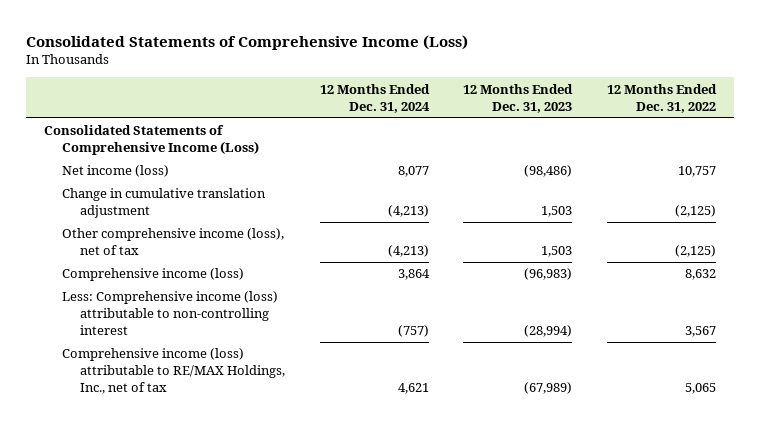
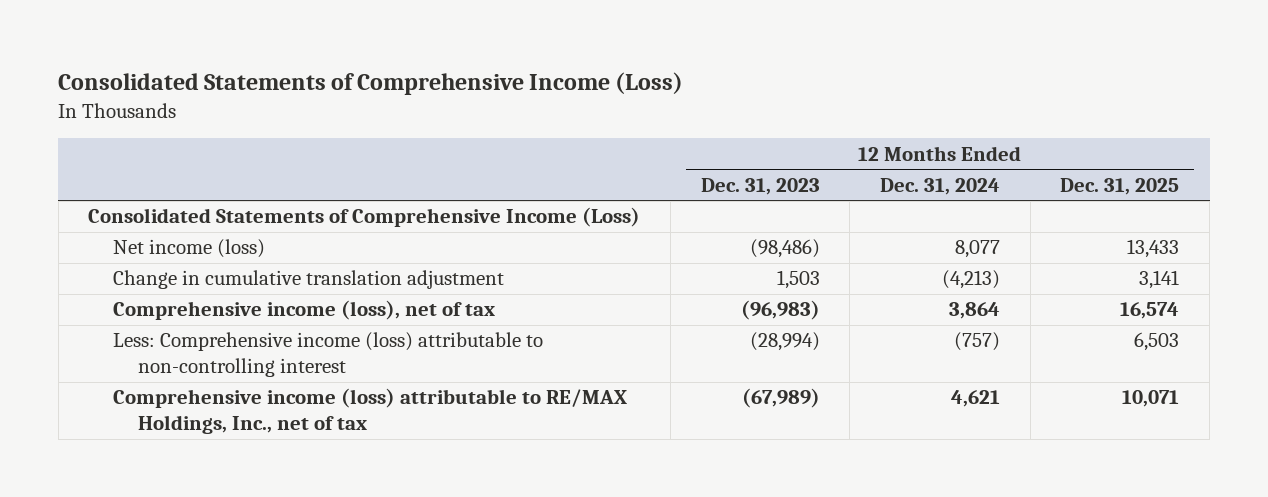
[607,83,718,113] 12 Months Ended Dec. 31, 2022 -> none
none -> [1060,177,1180,195] Dec. 31, 2025
[61,228,284,256] Other comprehensive income (loss), net of tax -> none
[61,268,244,282] Comprehensive income (loss) -> [112,300,495,321] Comprehensive income (loss), net of tax

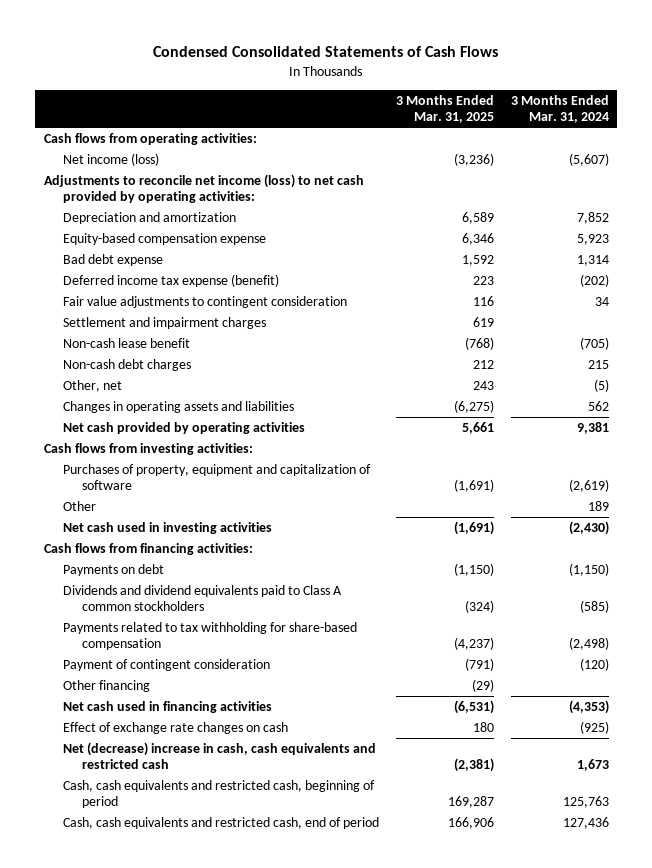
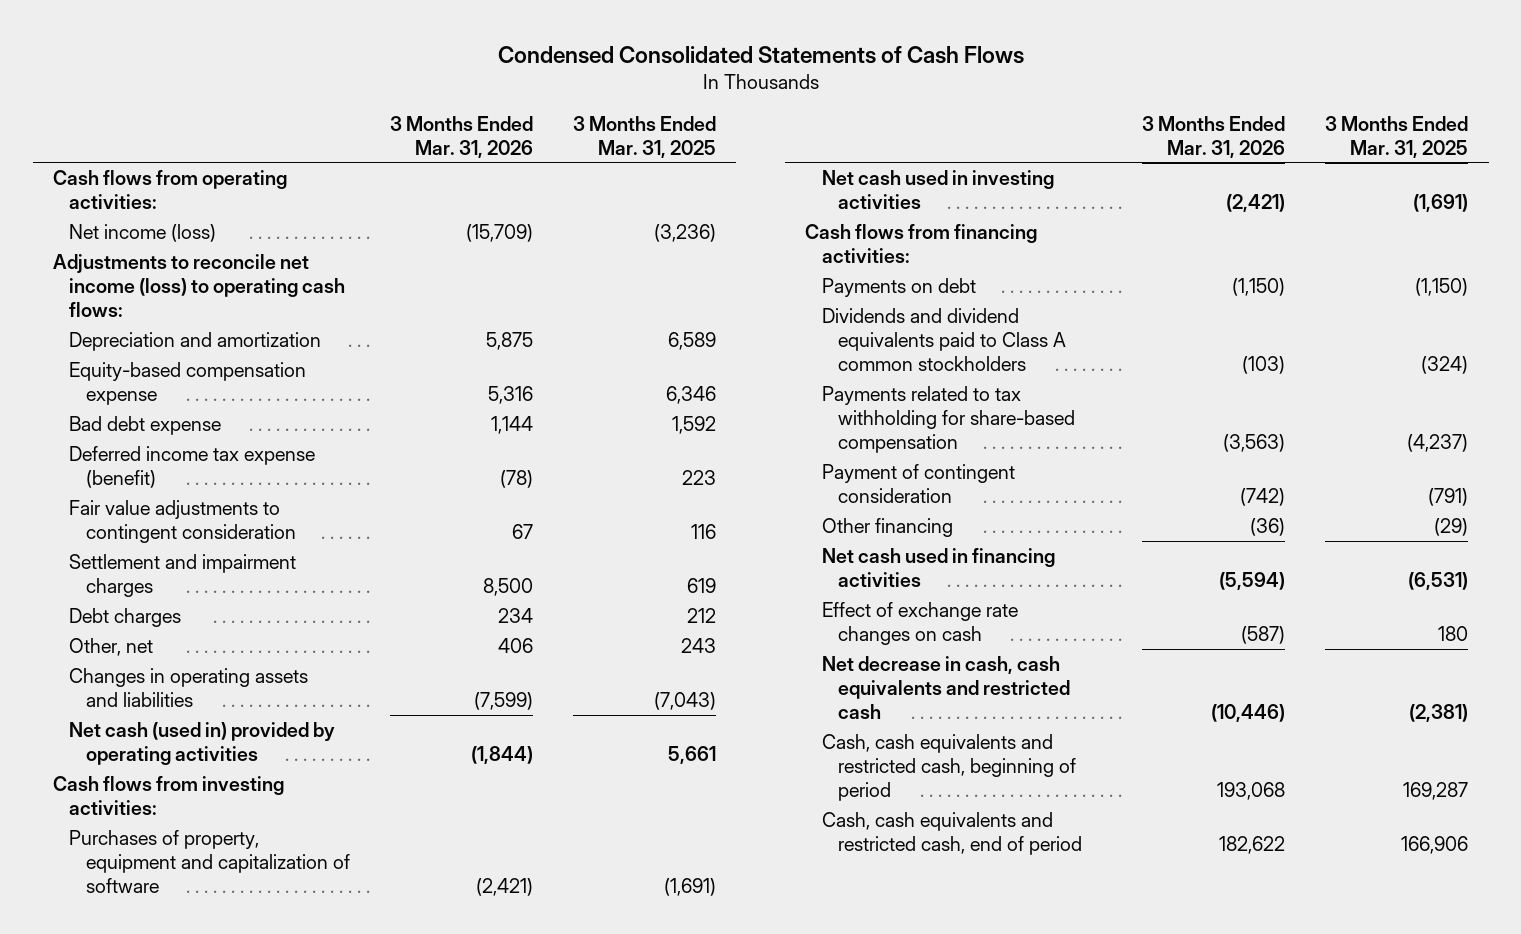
[510,95,609,124] 3 Months Ended Mar. 31, 2024 -> none
none -> [390,115,534,158] 3 Months Ended Mar. 31, 2026
[43,173,364,204] Adjustments to reconcile net income (loss) to net cash provided by operating activities: -> [52,253,346,317] Adjustments to reconcile net income (loss) to operating cash flows:
[62,337,190,348] Non-cash lease benefit -> none
[62,358,191,371] Non-cash debt charges -> [69,607,182,627] Debt charges
[453,399,494,413] (6,275) -> [654,691,717,710] (7,043)
[62,421,305,434] Net cash provided by operating activities -> [69,721,336,765] Net cash (used in) provided by operating activities
[62,500,96,511] Other -> none
[62,741,376,770] Net (decrease) increase in cash, cash equivalents and restricted cash -> [821,655,1070,719] Net decrease in cash, cash equivalents and restricted cash

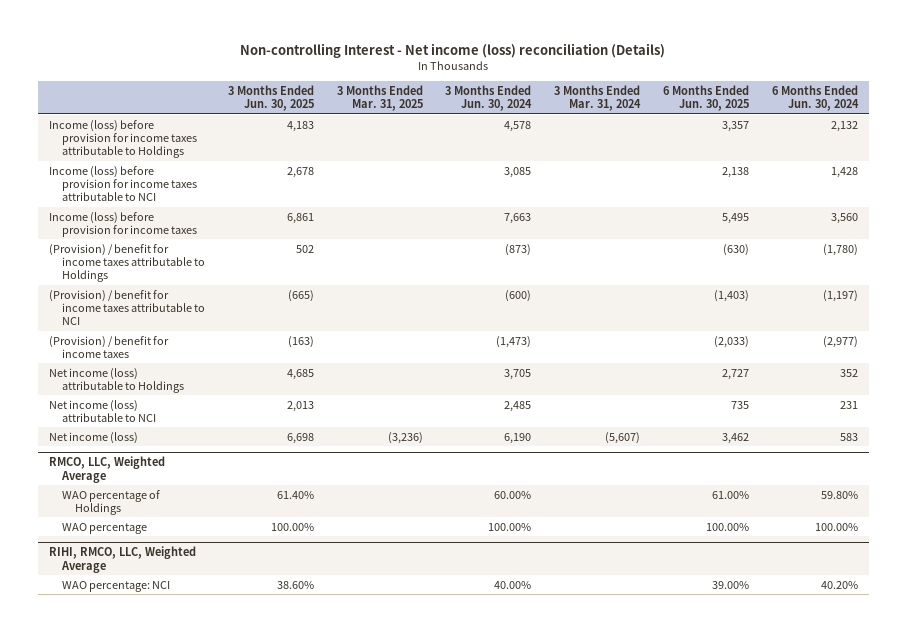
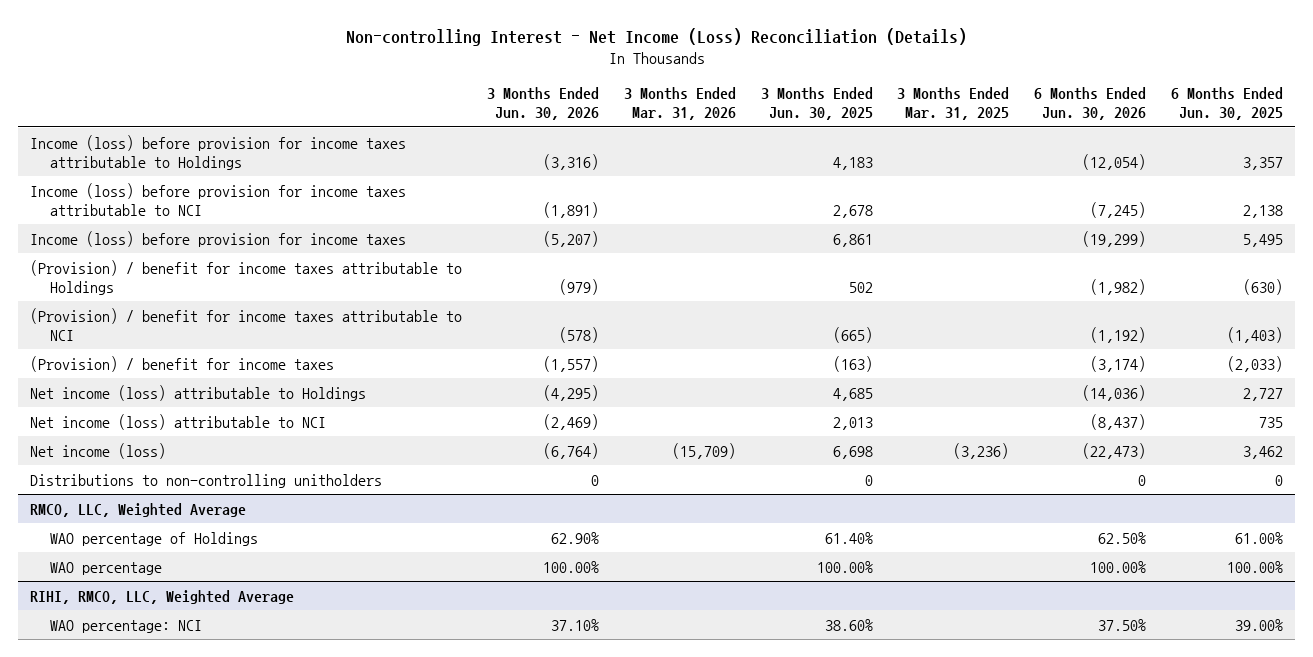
[240,43,666,59] Non-controlling Interest - Net income (loss) reconciliation (Details) -> [345,27,967,46] Non-controlling Interest - Net Income (Loss) Reconciliation (Details)
[445,85,533,112] 3 Months Ended Jun. 30, 2024 -> none
[554,85,642,112] 3 Months Ended Mar. 31, 2024 -> none
[771,85,859,112] 6 Months Ended Jun. 30, 2024 -> none
none -> [486,87,599,121] 3 Months Ended Jun. 30, 2026
none -> [623,87,736,121] 3 Months Ended Mar. 31, 2026
none -> [1034,87,1147,121] 6 Months Ended Jun. 30, 2026
none -> [30,473,383,488] Distributions to non-controlling unitholders

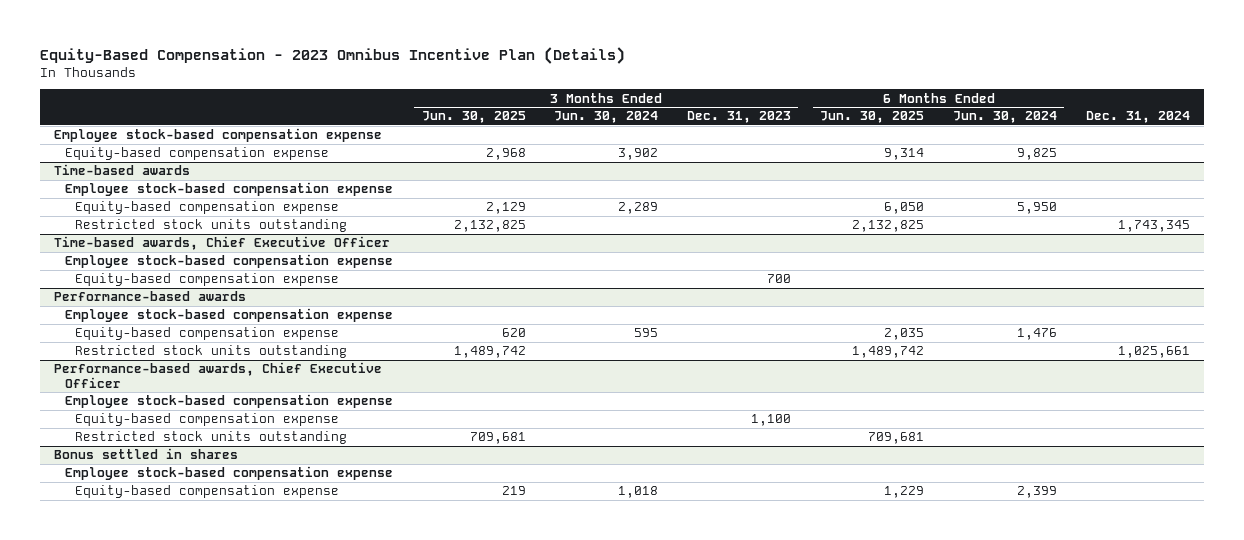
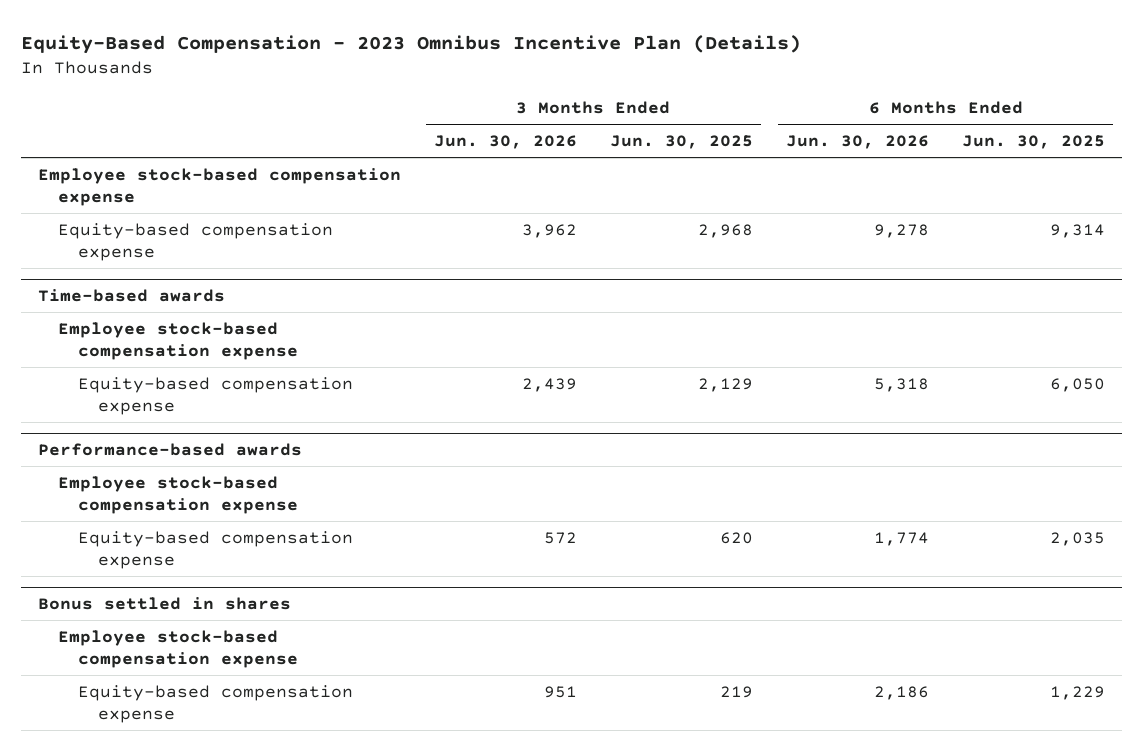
[554,111,659,124] Jun. 30, 2024 -> none
[687,111,792,124] Dec. 31, 2023 -> none
[952,111,1057,124] Jun. 30, 2024 -> none
[1085,111,1190,124] Dec. 31, 2024 -> none
none -> [433,134,577,149] Jun. 30, 2026
none -> [786,134,930,149] Jun. 30, 2026
[75,219,348,233] Restricted stock units outstanding -> none
[54,236,391,251] Time-based awards, Chief Executive Officer -> none
[64,254,393,269] Employee stock-based compensation expense -> none
[75,273,340,287] Equity-based compensation expense -> none
[75,345,348,359] Restricted stock units outstanding -> none
[54,362,383,388] Performance-based awards, Chief Executive Officer -> none
[64,394,393,409] Employee stock-based compensation expense -> none
[75,413,340,427] Equity-based compensation expense -> none
[75,431,348,445] Restricted stock units outstanding -> none

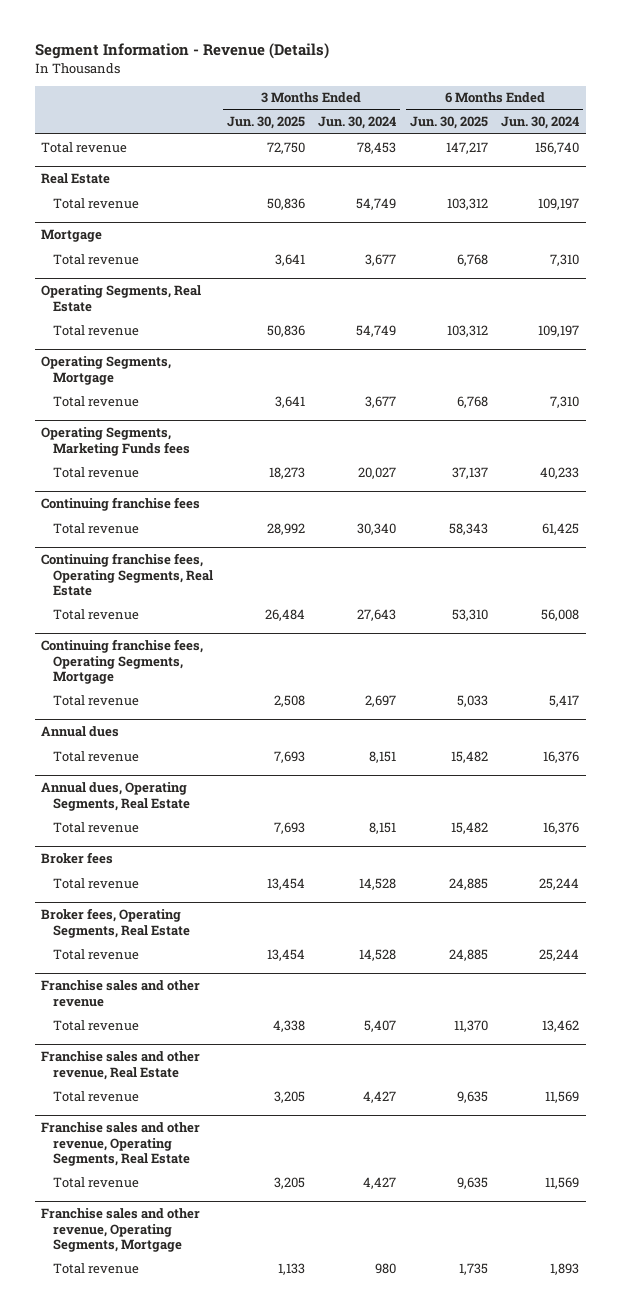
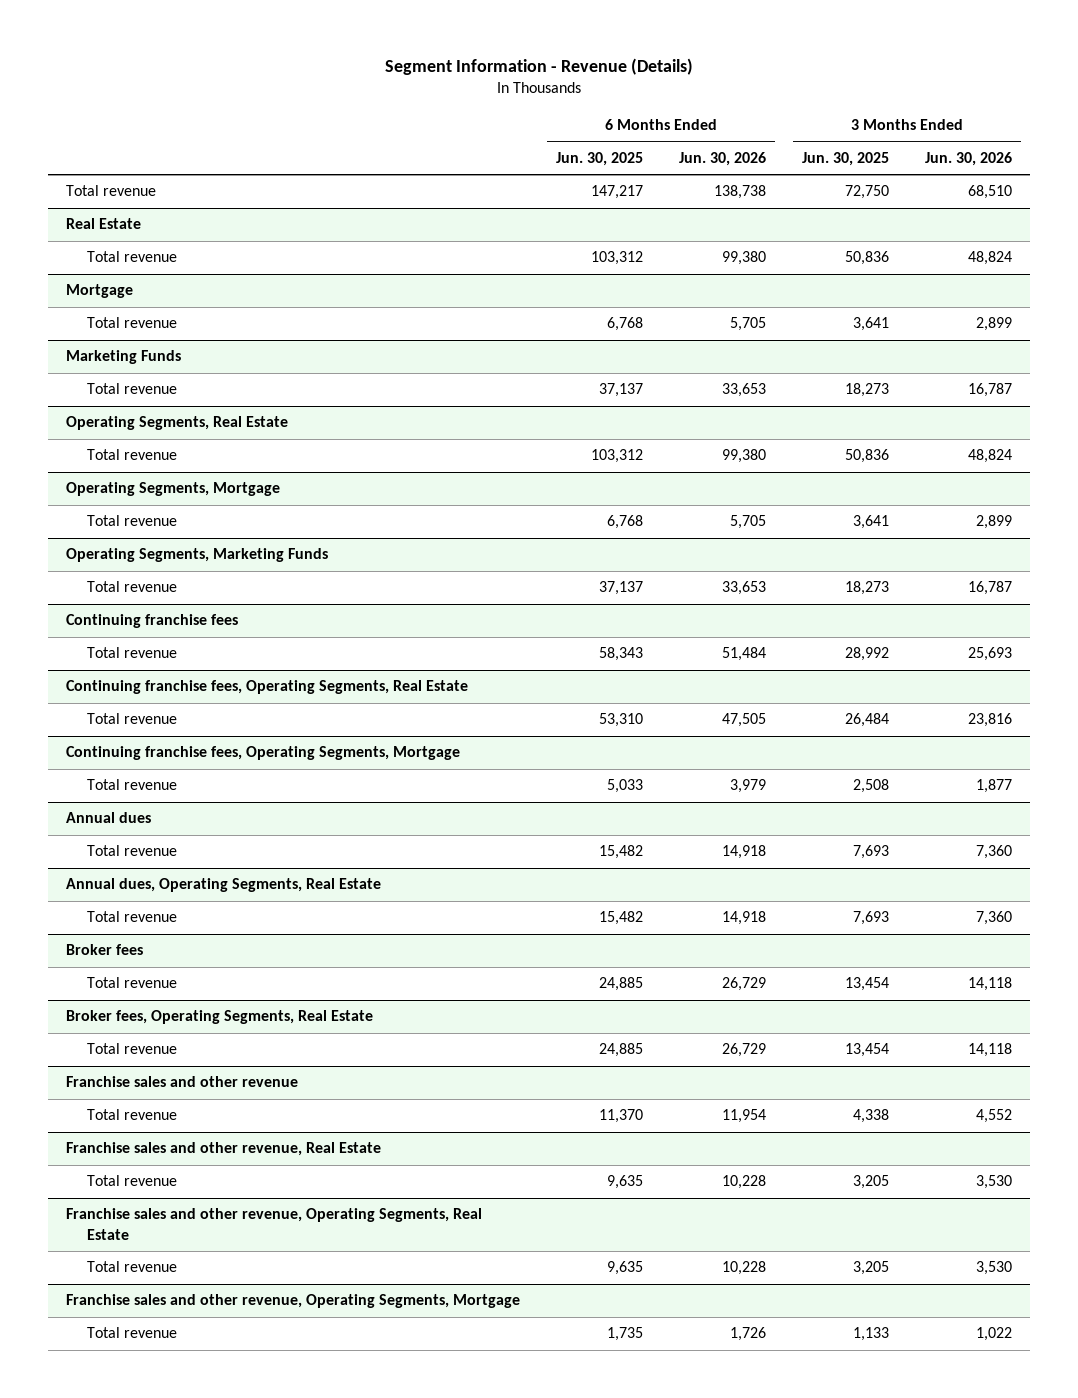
[318,116,397,130] Jun. 30, 2024 -> none
[501,116,580,130] Jun. 30, 2024 -> none
none -> [679,151,767,166] Jun. 30, 2026
none -> [925,151,1013,166] Jun. 30, 2026
none -> [66,350,182,365] Marketing Funds
none -> [87,383,178,395] Total revenue
[41,427,190,456] Operating Segments, Marketing Funds fees -> [66,548,329,563] Operating Segments, Marketing Funds

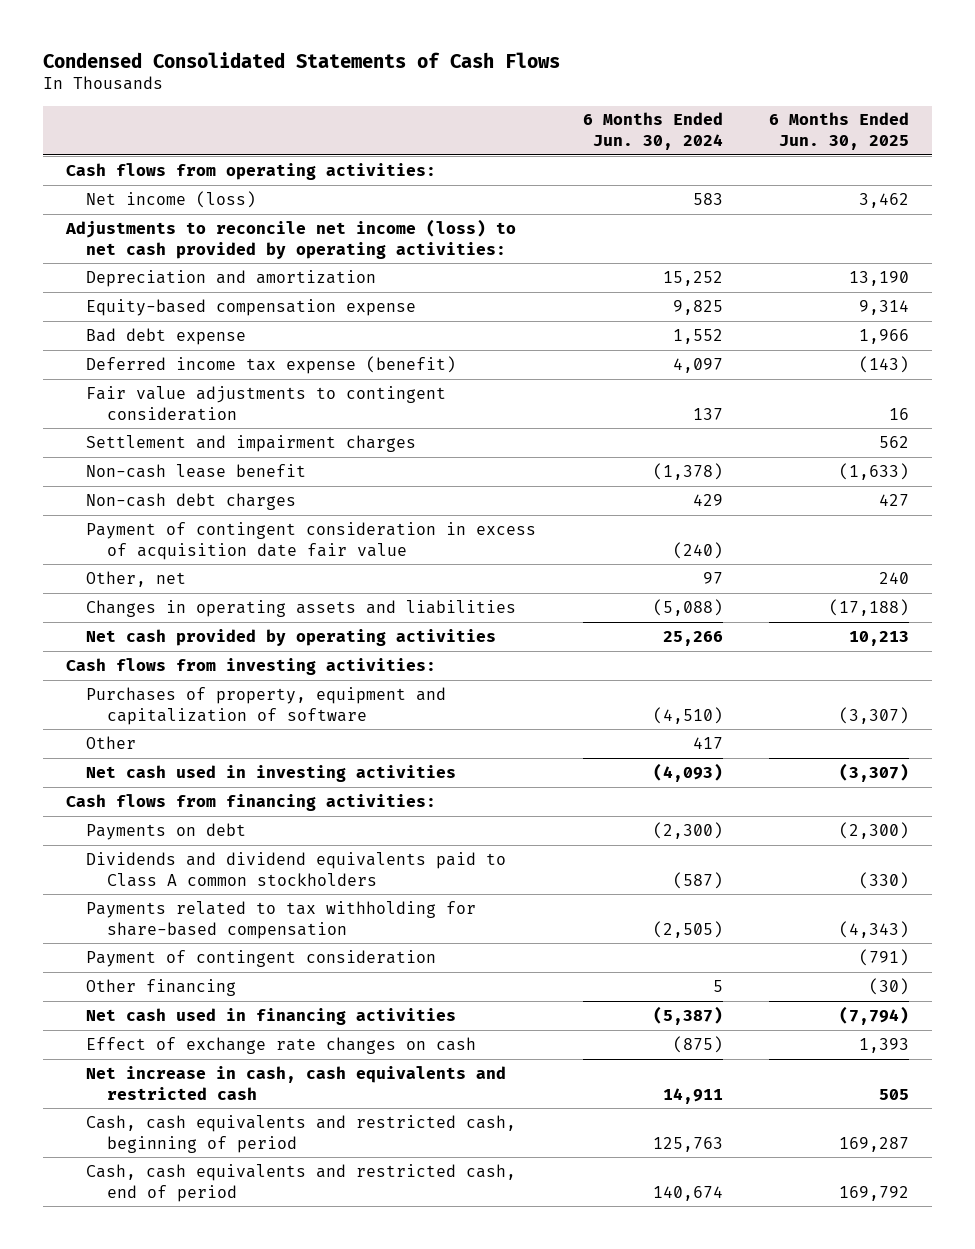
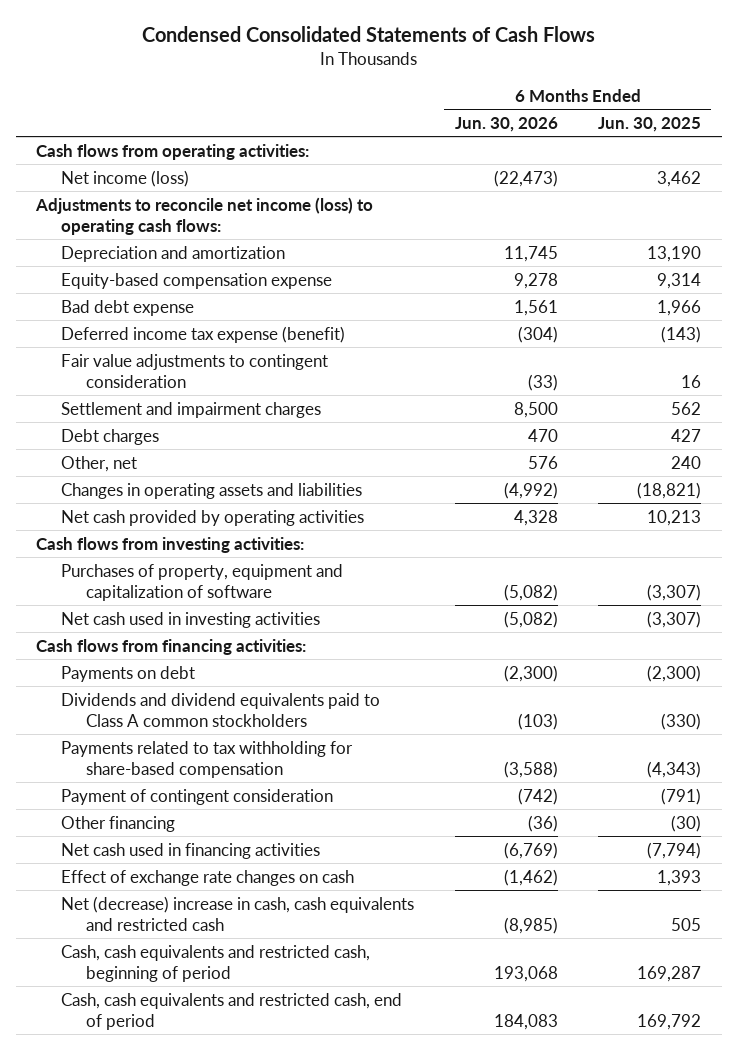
[582,112,723,151] 6 Months Ended Jun. 30, 2024 -> none
none -> [454,116,558,132] Jun. 30, 2026
[64,218,516,259] Adjustments to reconcile net income (loss) to net cash provided by operating activities: -> [35,196,374,235] Adjustments to reconcile net income (loss) to operating cash flows:
[86,463,307,478] Non-cash lease benefit -> none
[86,521,537,560] Payment of contingent consideration in excess of acquisition date fair value -> none
[86,492,297,510] Non-cash debt charges -> [60,428,159,445] Debt charges
[828,598,909,616] (17,188) -> [637,481,702,499] (18,821)
[86,735,137,749] Other -> none
[86,1065,507,1100] Net increase in cash, cash equivalents and restricted cash -> [60,895,414,931] Net (decrease) increase in cash, cash equivalents and restricted cash

